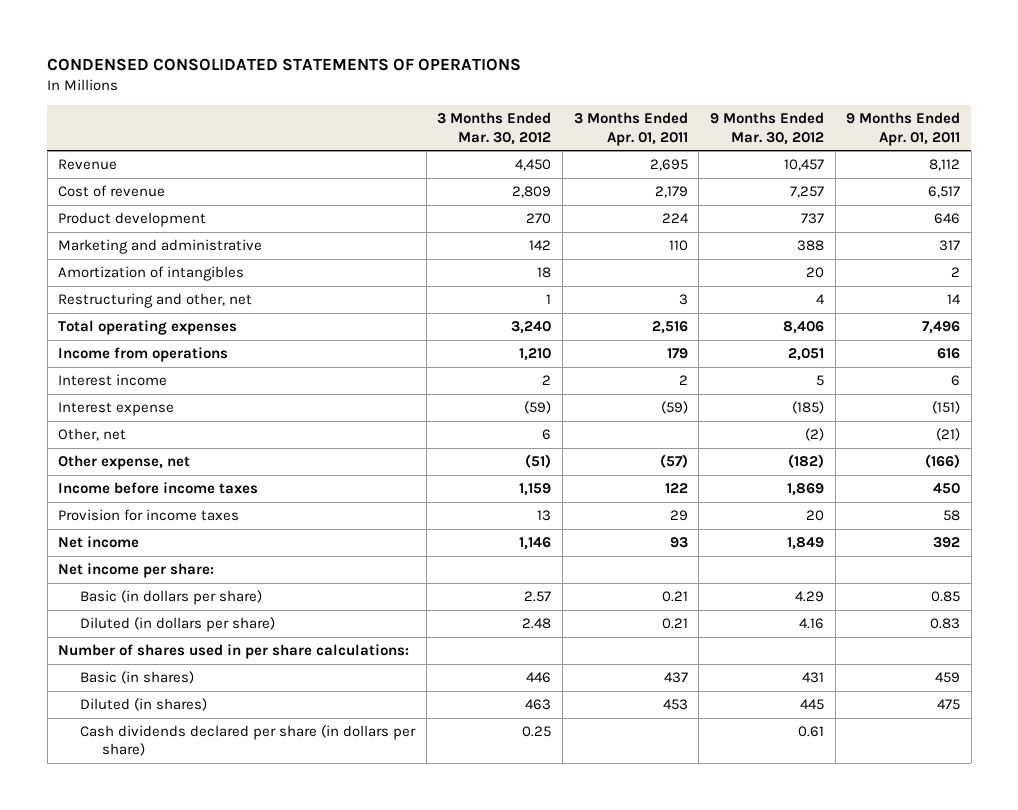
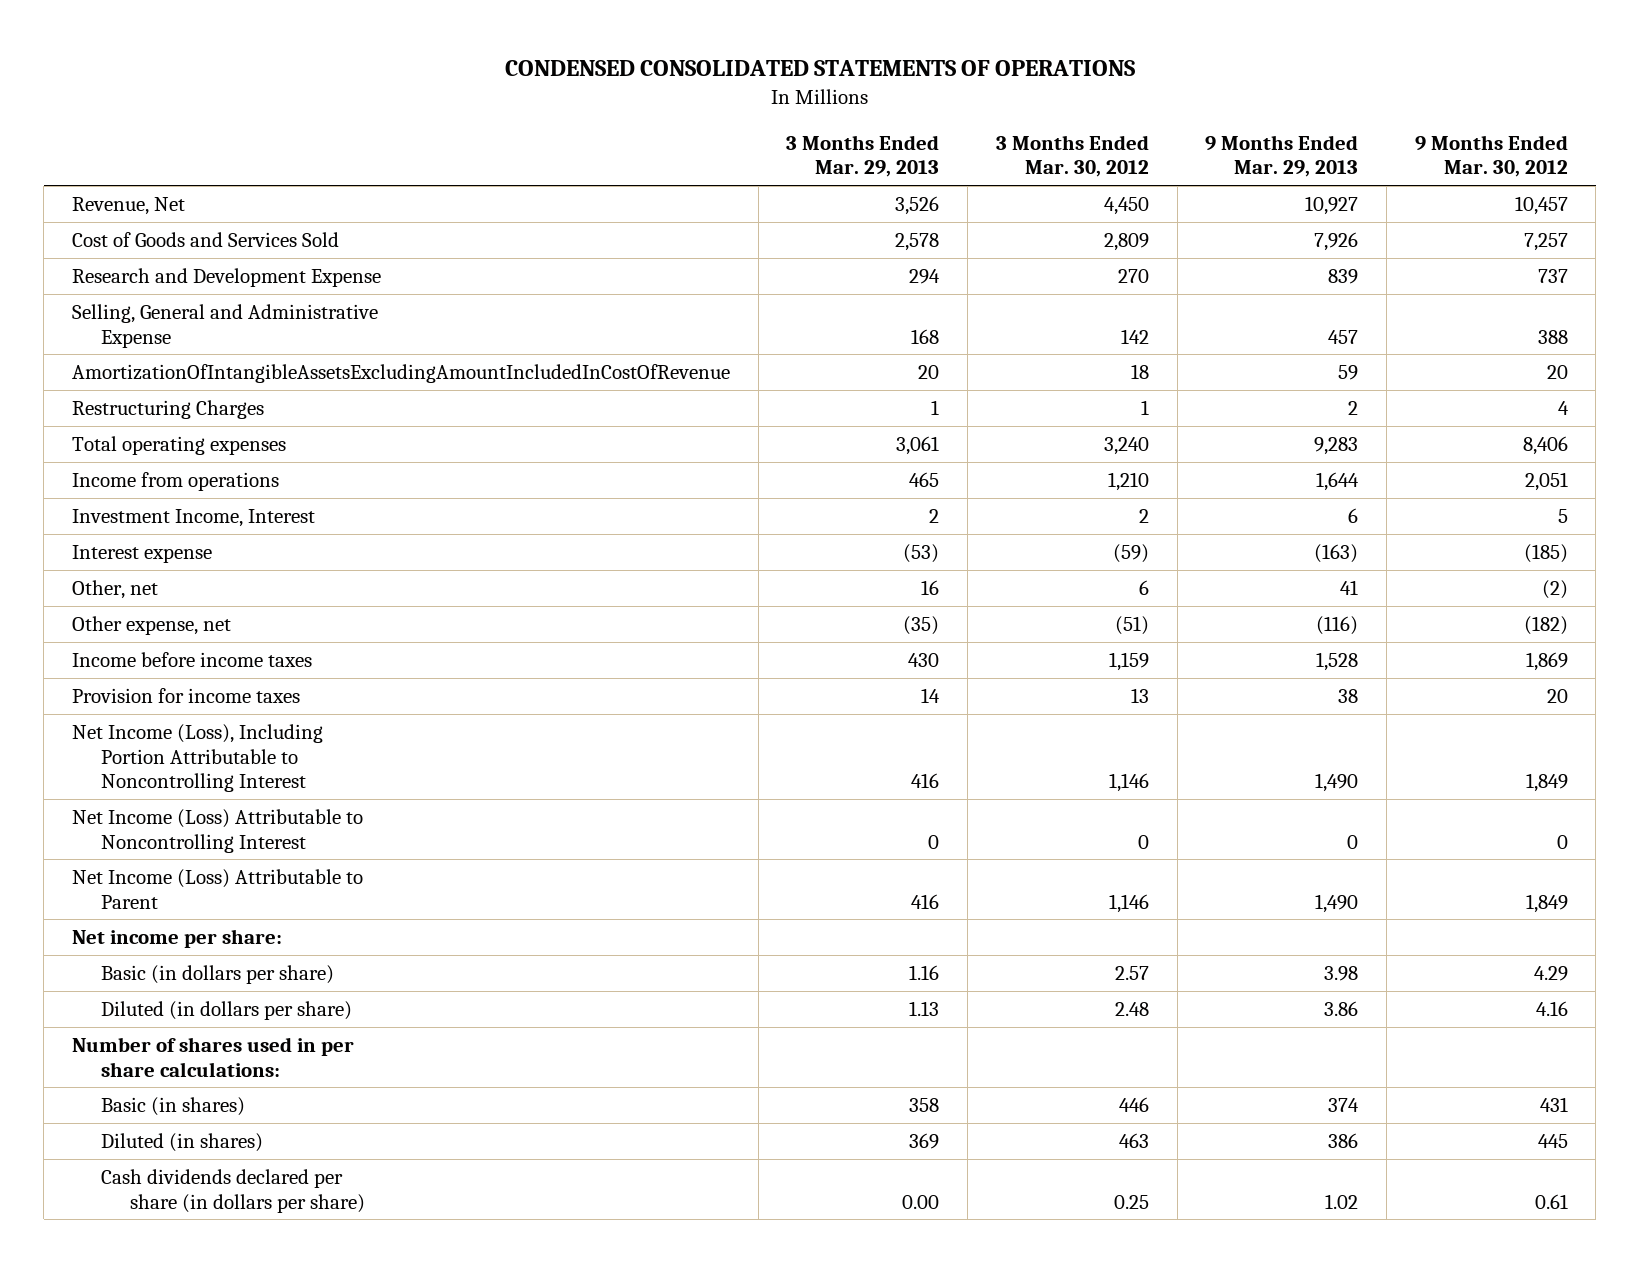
[573,112,688,146] 3 Months Ended Apr. 01, 2011 -> none
[846,112,961,146] 9 Months Ended Apr. 01, 2011 -> none
none -> [786,134,940,178] 3 Months Ended Mar. 29, 2013
none -> [1205,134,1359,178] 9 Months Ended Mar. 29, 2013
[58,159,118,171] Revenue -> [72,196,186,215] Revenue, Net
[58,185,166,198] Cost of revenue -> [72,231,340,247] Cost of Goods and Services Sold
[58,212,207,228] Product development -> [72,267,382,287] Research and Development Expense
[58,239,263,255] Marketing and administrative -> [72,303,379,348] Selling, General and Administrative Expense
[58,266,245,282] Amortization of intangibles -> [72,363,731,383] AmortizationOfIntangibleAssetsExcludingAmountIncludedInCostOfRevenue
[58,293,253,309] Restructuring and other, net -> [72,399,265,419] Restructuring Charges
[58,374,168,387] Interest income -> [72,508,316,527] Investment Income, Interest
none -> [72,723,324,793] Net Income (Loss), Including Portion Attributable to Noncontrolling Interest
none -> [72,808,364,853] Net Income (Loss) Attributable to Noncontrolling Interest
[58,536,140,549] Net income -> [72,868,364,909] Net Income (Loss) Attributable to Parent

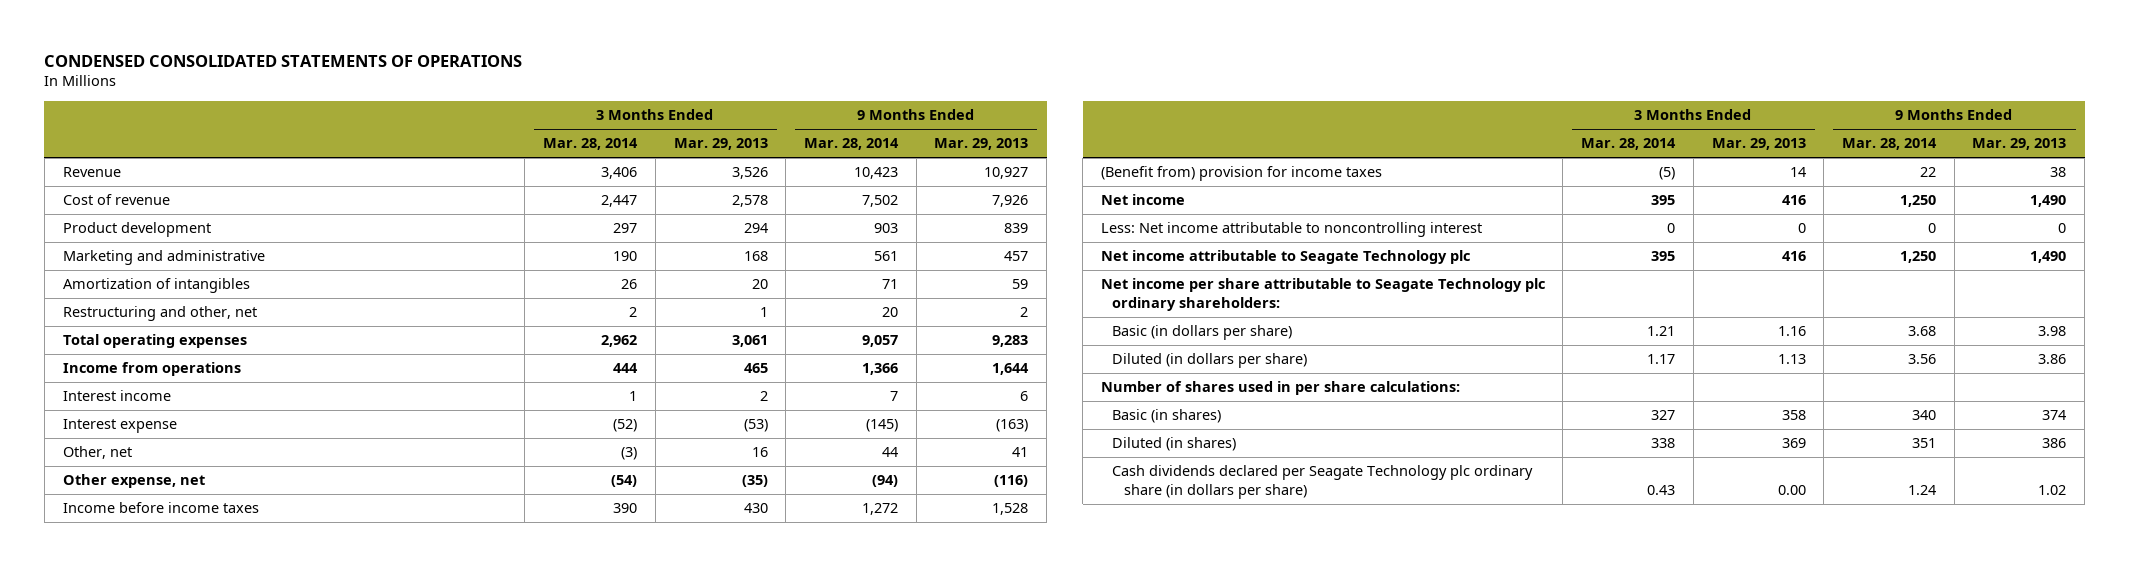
[995,134,1149,178] 3 Months Ended Mar. 30, 2012 -> none
[1414,134,1568,178] 9 Months Ended Mar. 30, 2012 -> none
none -> [543,138,639,151] Mar. 28, 2014
none -> [803,138,899,151] Mar. 28, 2014
[72,196,186,215] Revenue, Net -> [62,167,121,178] Revenue
[72,231,340,247] Cost of Goods and Services Sold -> [62,194,170,206] Cost of revenue
[72,267,382,287] Research and Development Expense -> [62,222,211,238] Product development
[72,303,379,348] Selling, General and Administrative Expense -> [62,250,265,266] Marketing and administrative
[72,363,731,383] AmortizationOfIntangibleAssetsExcludingAmountIncludedInCostOfRevenue -> [62,278,250,294] Amortization of intangibles
[72,399,265,419] Restructuring Charges -> [62,306,257,322] Restructuring and other, net
[72,508,316,527] Investment Income, Interest -> [62,390,171,402] Interest income
[72,687,301,703] Provision for income taxes -> [1100,166,1382,182] (Benefit from) provision for income taxes
[72,723,324,793] Net Income (Loss), Including Portion Attributable to Noncontrolling Interest -> [1100,194,1185,206] Net income
[72,808,364,853] Net Income (Loss) Attributable to Noncontrolling Interest -> [1100,222,1482,238] Less: Net income attributable to noncontrolling interest
[72,868,364,909] Net Income (Loss) Attributable to Parent -> [1100,250,1470,265] Net income attributable to Seagate Technology plc
[72,928,283,948] Net income per share: -> [1100,278,1545,311] Net income per share attributable to Seagate Technology plc ordinary shareholders:
[101,1168,366,1213] Cash dividends declared per share (in dollars per share) -> [1112,465,1534,499] Cash dividends declared per Seagate Technology plc ordinary share (in dollars per share)

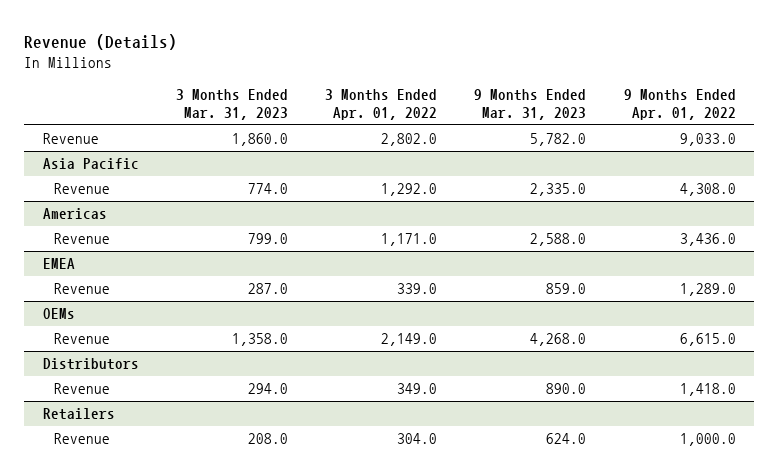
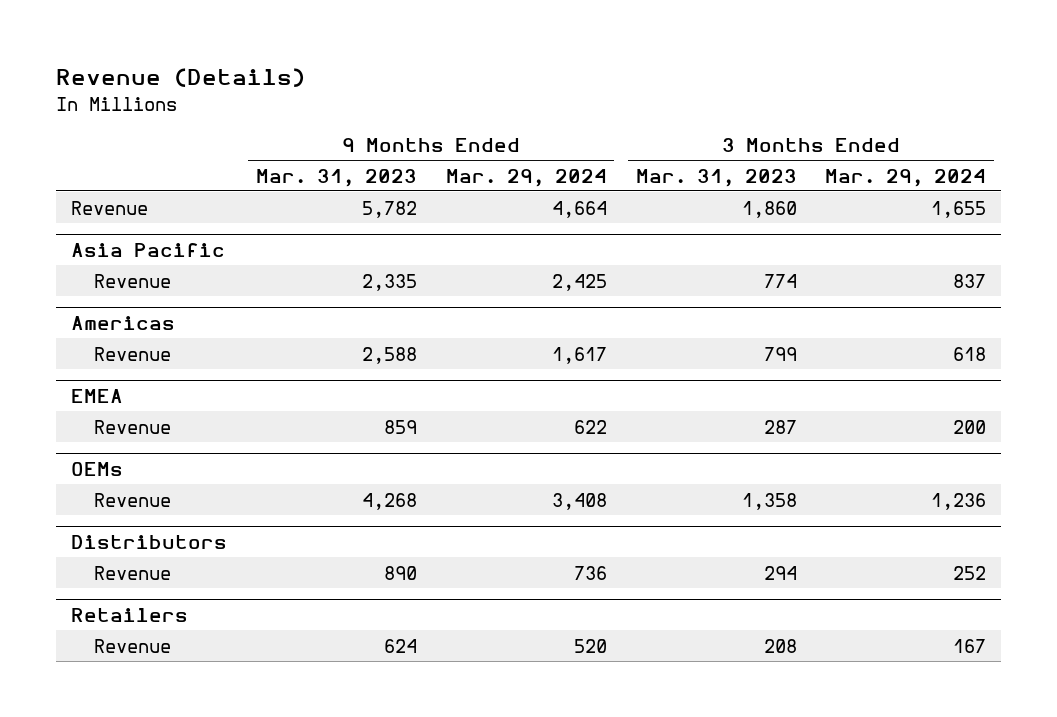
[325,88,438,121] 3 Months Ended Apr. 01, 2022 -> none
[623,88,736,121] 9 Months Ended Apr. 01, 2022 -> none
none -> [445,168,607,187] Mar. 29, 2024
none -> [825,168,987,187] Mar. 29, 2024
[232,132,289,146] 1,860.0 -> [741,200,797,218] 1,860
[530,132,587,146] 5,782.0 -> [361,200,417,218] 5,782
[248,182,289,194] 774.0 -> [763,273,797,288] 774
[530,182,587,196] 2,335.0 -> [361,273,417,291] 2,335
[248,232,289,244] 799.0 -> [763,346,797,361] 799
[530,232,587,246] 2,588.0 -> [361,346,417,364] 2,588
[248,282,289,294] 287.0 -> [763,419,797,434] 287
[546,282,587,294] 859.0 -> [383,419,417,434] 859
[232,332,289,346] 1,358.0 -> [741,492,797,510] 1,358
[530,332,587,346] 4,268.0 -> [361,492,417,510] 4,268
[248,382,289,394] 294.0 -> [763,565,797,580] 294
[546,382,587,394] 890.0 -> [383,565,417,580] 890
[248,432,289,444] 208.0 -> [763,638,797,653] 208
[546,432,587,444] 624.0 -> [383,638,417,653] 624

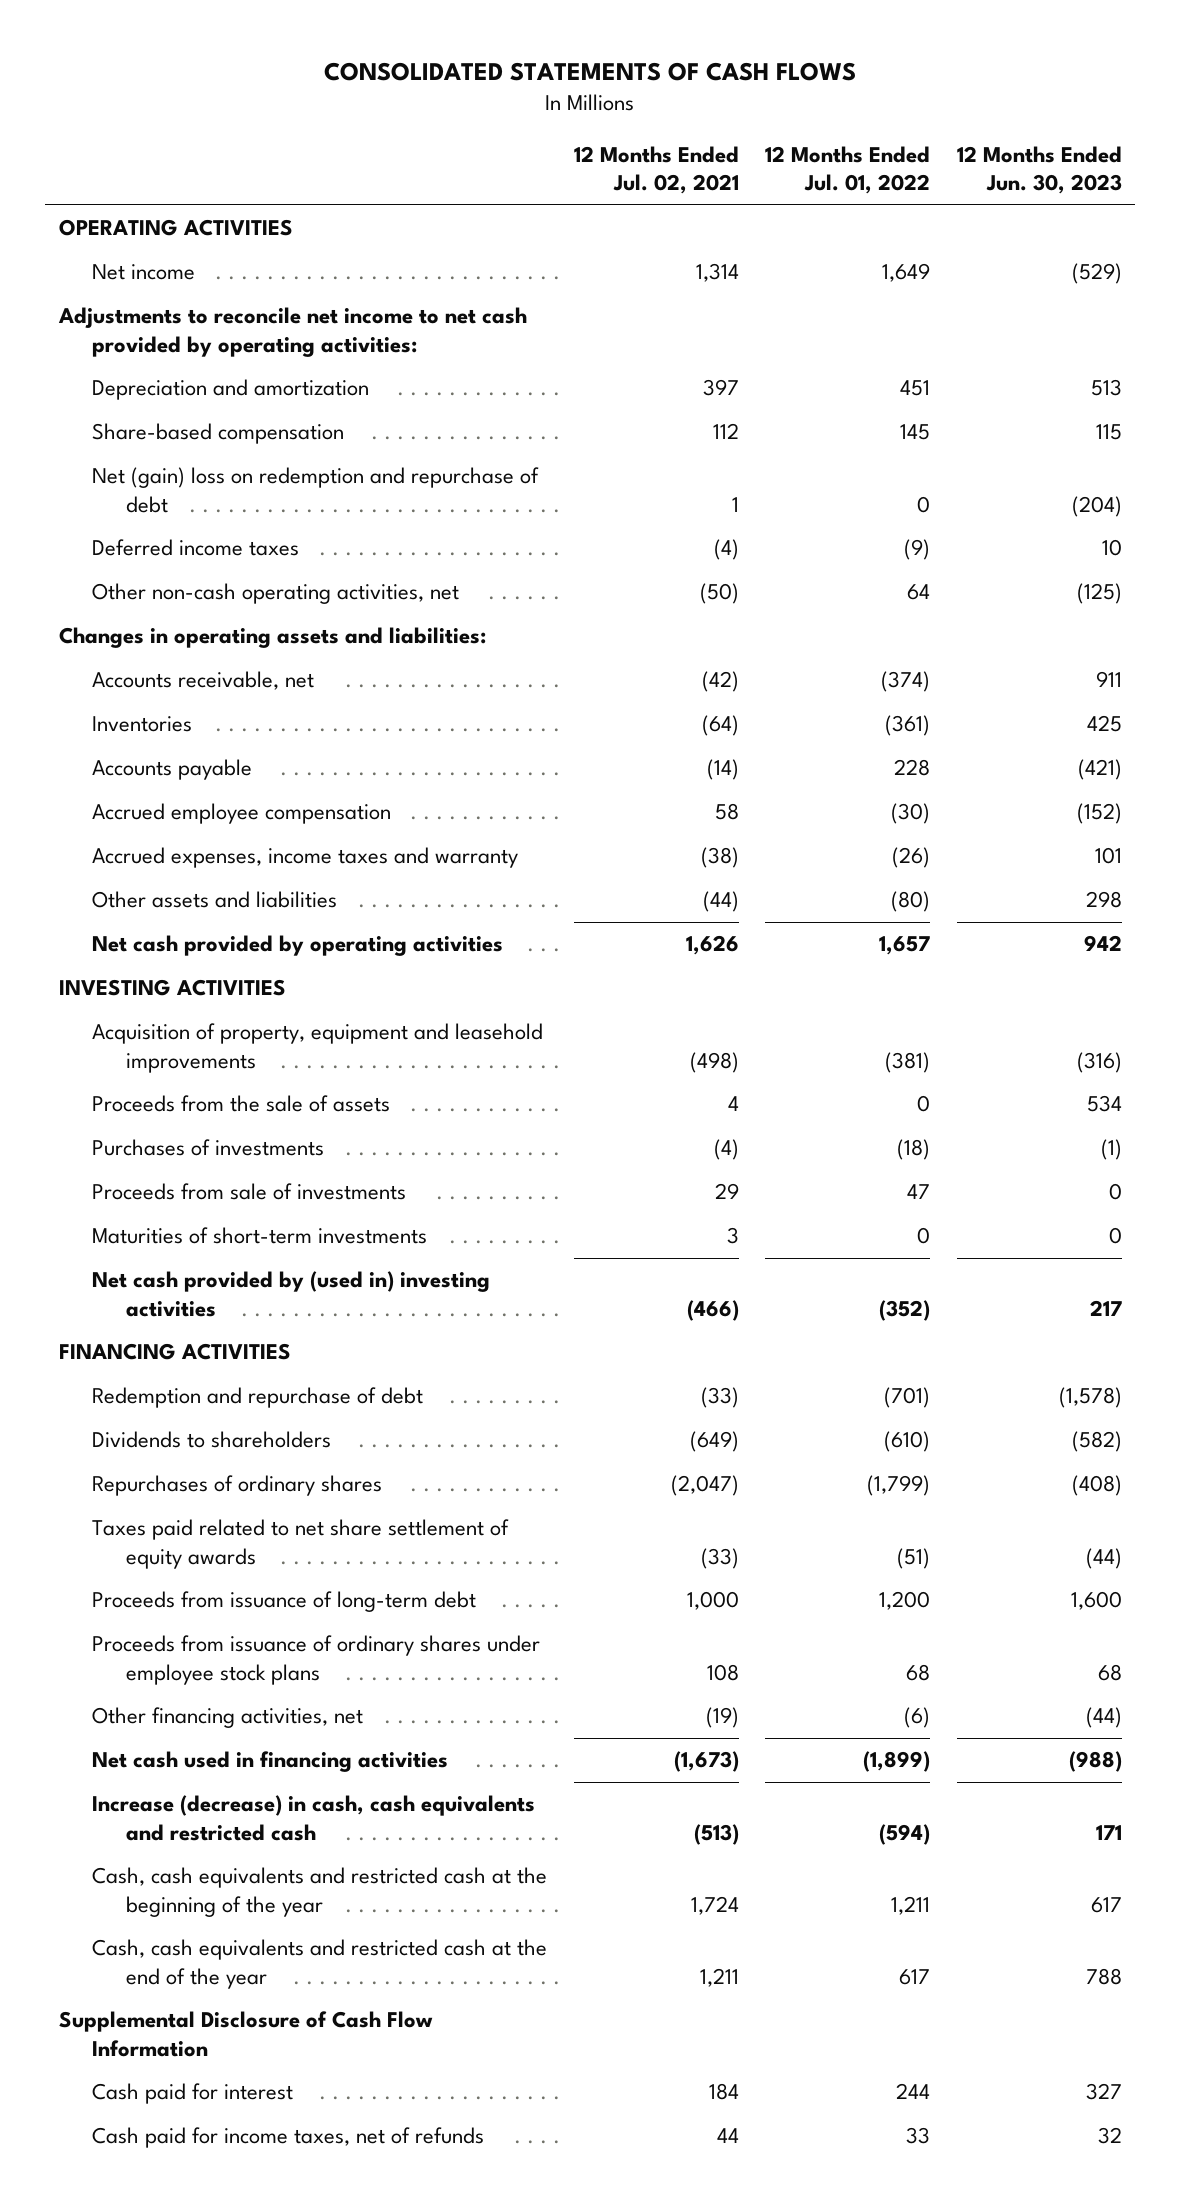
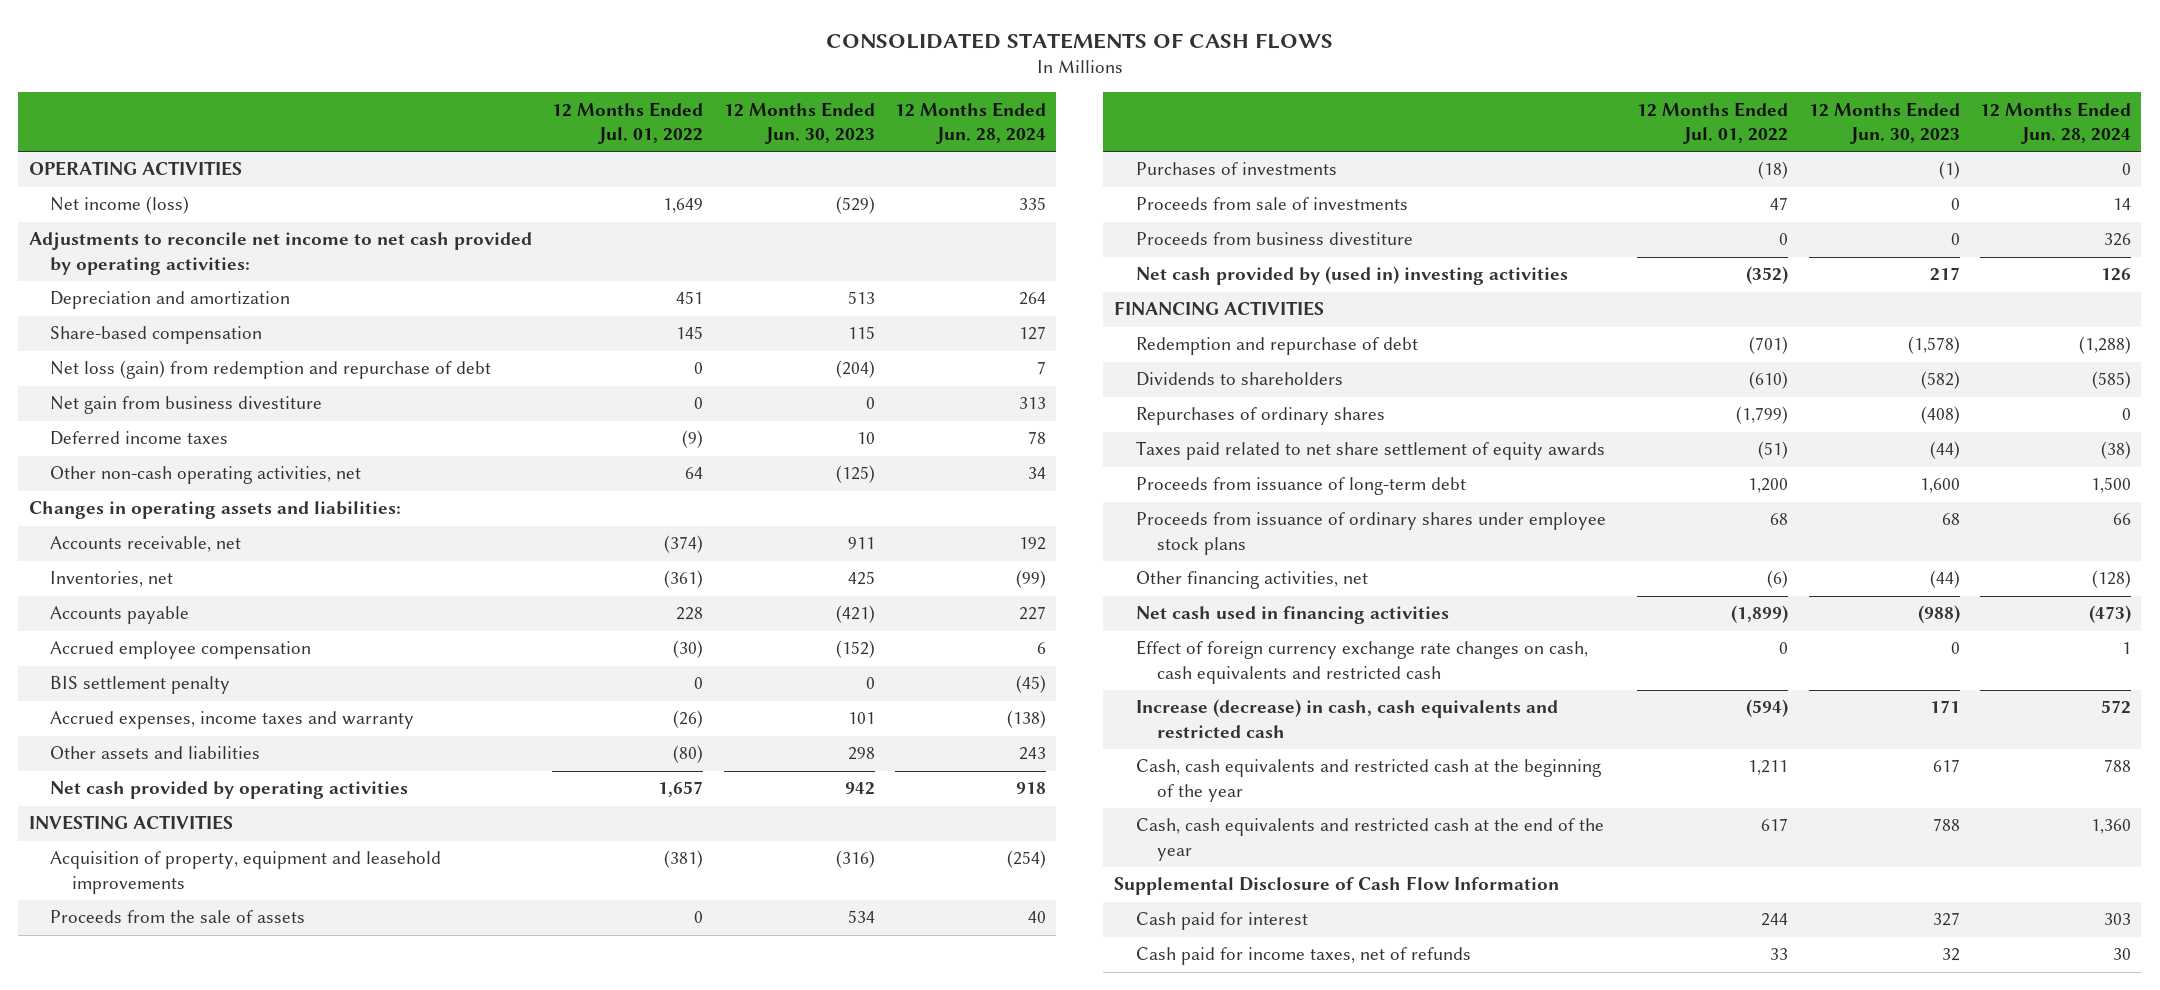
[573,145,739,195] 12 Months Ended Jul. 02, 2021 -> none
none -> [894,101,1046,144] 12 Months Ended Jun. 28, 2024
[92,264,196,281] Net income -> [50,196,190,215] Net income (loss)
[92,467,540,513] Net (gain) loss on redemption and repurchase of debt -> [50,360,492,380] Net loss (gain) from redemption and repurchase of debt
none -> [50,396,323,415] Net gain from business divestiture
[92,716,193,733] Inventories -> [50,571,174,588] Inventories, net
none -> [50,676,231,695] BIS settlement penalty
[92,1227,428,1245] Maturities of short-term investments -> none
none -> [1135,232,1413,246] Proceeds from business divestiture
none -> [1135,640,1588,684] Effect of foreign currency exchange rate changes on cash, cash equivalents and restricted cash

